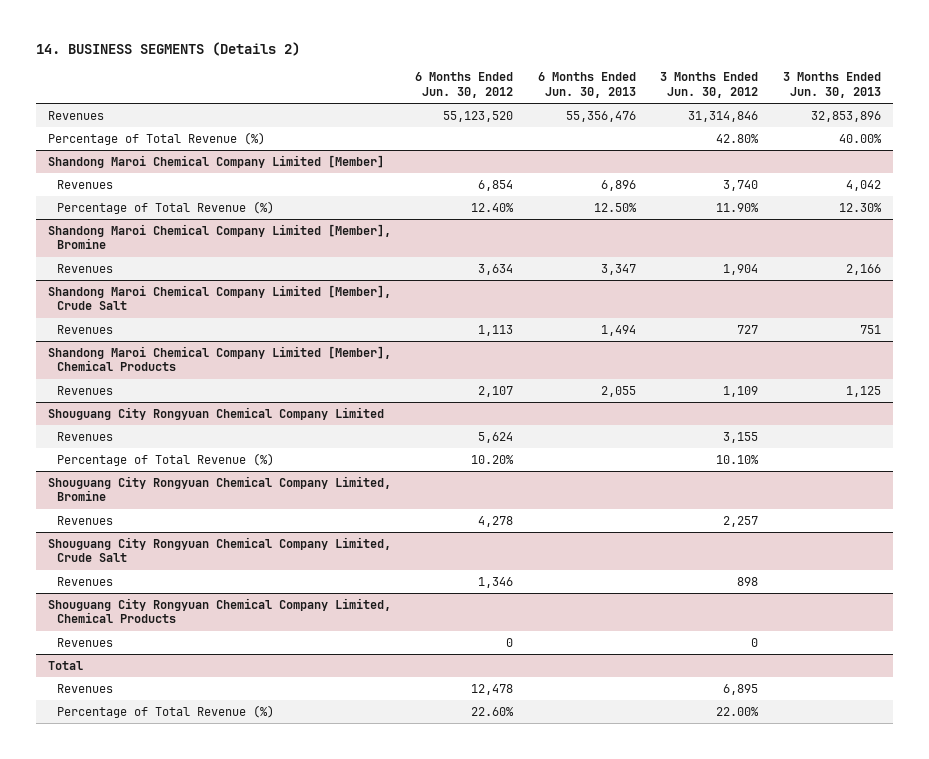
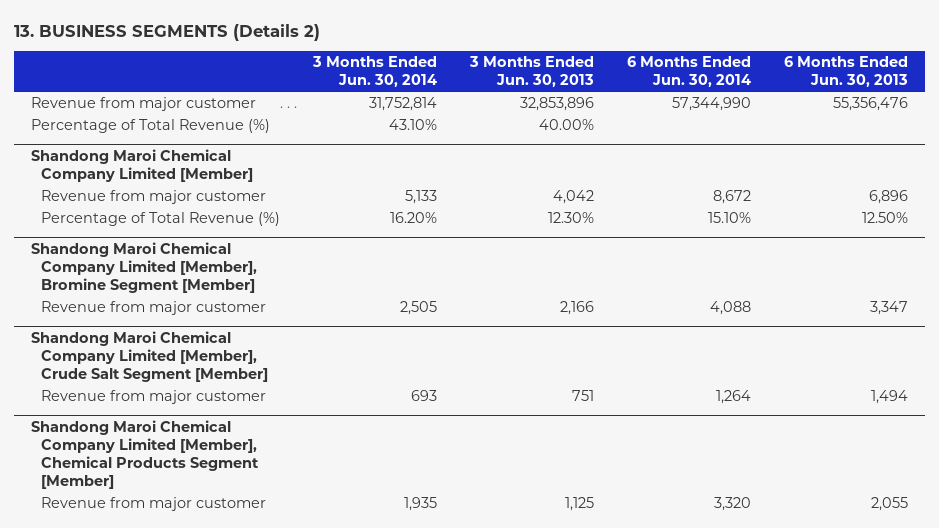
[35,41,300,56] 14. BUSINESS SEGMENTS (Details 2) -> [14,23,321,41] 13. BUSINESS SEGMENTS (Details 2)
[415,72,514,98] 6 Months Ended Jun. 30, 2012 -> none
[660,72,759,98] 3 Months Ended Jun. 30, 2012 -> none
none -> [312,56,438,88] 3 Months Ended Jun. 30, 2014
none -> [627,56,752,88] 6 Months Ended Jun. 30, 2014
[47,110,104,120] Revenues -> [30,97,256,112] Revenue from major customer
[56,179,113,189] Revenues -> [41,190,267,205] Revenue from major customer
[47,406,384,420] Shouguang City Rongyuan Chemical Company Limited -> none
[56,431,113,441] Revenues -> none
[56,452,274,466] Percentage of Total Revenue (%) -> none
[47,475,391,502] Shouguang City Rongyuan Chemical Company Limited, Bromine -> none
[56,515,113,525] Revenues -> none
[47,536,391,563] Shouguang City Rongyuan Chemical Company Limited, Crude Salt -> none
[56,576,113,586] Revenues -> none
[47,597,391,624] Shouguang City Rongyuan Chemical Company Limited, Chemical Products -> none
[56,637,113,647] Revenues -> none
[47,660,83,670] Total -> none
[56,683,113,693] Revenues -> none
[56,704,274,718] Percentage of Total Revenue (%) -> none
[47,223,391,250] Shandong Maroi Chemical Company Limited [Member], Bromine -> [30,241,258,293] Shandong Maroi Chemical Company Limited [Member], Bromine Segment [Member]
[56,263,113,273] Revenues -> [41,301,267,316] Revenue from major customer
[47,284,391,311] Shandong Maroi Chemical Company Limited [Member], Crude Salt -> [30,330,269,382] Shandong Maroi Chemical Company Limited [Member], Crude Salt Segment [Member]
[56,324,113,334] Revenues -> [41,390,267,405] Revenue from major customer
[47,345,391,372] Shandong Maroi Chemical Company Limited [Member], Chemical Products -> [30,419,260,489] Shandong Maroi Chemical Company Limited [Member], Chemical Products Segment [Member]
[56,385,113,395] Revenues -> [41,497,267,512] Revenue from major customer

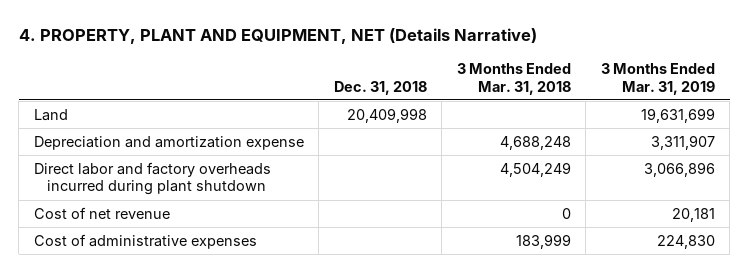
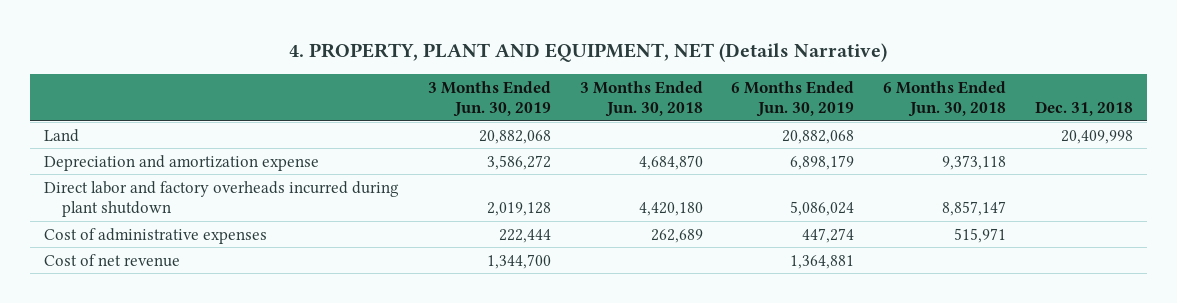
[456,62,571,95] 3 Months Ended Mar. 31, 2018 -> none
[600,62,715,95] 3 Months Ended Mar. 31, 2019 -> none
none -> [427,80,551,118] 3 Months Ended Jun. 30, 2019
none -> [579,80,703,118] 3 Months Ended Jun. 30, 2018
none -> [731,80,855,118] 6 Months Ended Jun. 30, 2019
none -> [883,80,1007,118] 6 Months Ended Jun. 30, 2018
[33,206,170,219] Cost of net revenue -> [44,253,181,267] Cost of net revenue

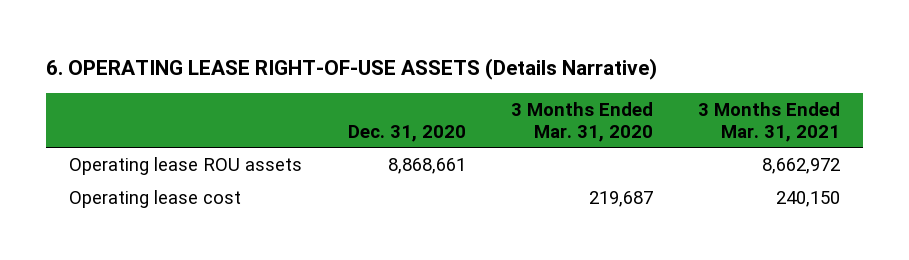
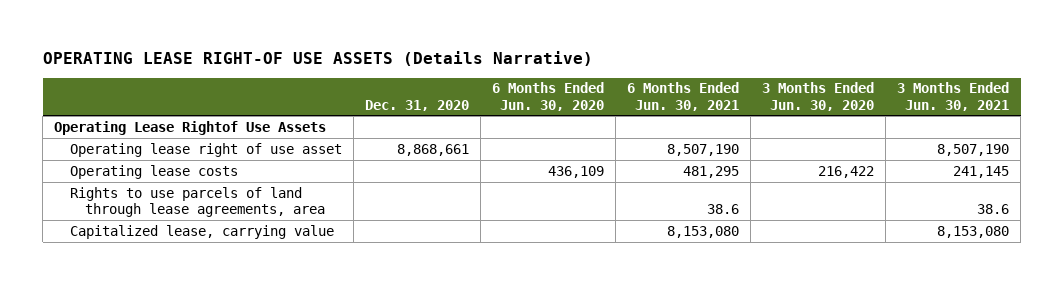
[46,57,658,80] 6. OPERATING LEASE RIGHT-OF-USE ASSETS (Details Narrative) -> [42,51,593,67] OPERATING LEASE RIGHT-OF USE ASSETS (Details Narrative)
[510,102,653,142] 3 Months Ended Mar. 31, 2020 -> none
[698,102,841,142] 3 Months Ended Mar. 31, 2021 -> none
none -> [491,82,604,111] 6 Months Ended Jun. 30, 2020
none -> [627,82,740,111] 6 Months Ended Jun. 30, 2021
none -> [762,82,875,111] 3 Months Ended Jun. 30, 2020
none -> [897,82,1010,111] 3 Months Ended Jun. 30, 2021
none -> [54,120,327,135] Operating Lease Rightof Use Assets
[69,156,303,175] Operating lease ROU assets -> [69,142,342,157] Operating lease right of use asset
[69,189,242,208] Operating lease cost -> [69,164,238,179] Operating lease costs
none -> [69,186,326,217] Rights to use parcels of land through lease agreements, area
none -> [69,224,334,239] Capitalized lease, carrying value

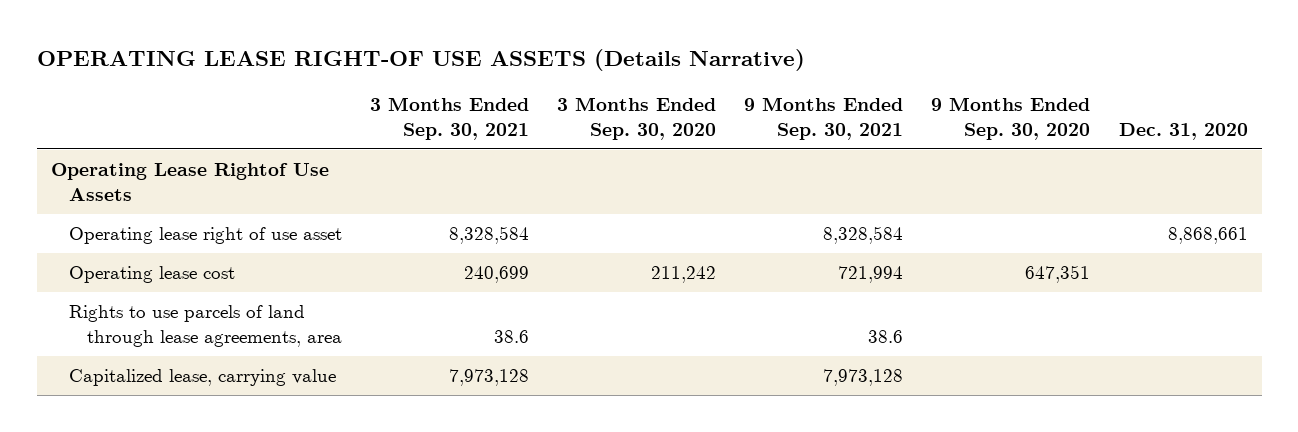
[491,82,604,111] 6 Months Ended Jun. 30, 2020 -> none
[627,82,740,111] 6 Months Ended Jun. 30, 2021 -> none
[762,82,875,111] 3 Months Ended Jun. 30, 2020 -> none
[897,82,1010,111] 3 Months Ended Jun. 30, 2021 -> none
none -> [370,97,530,140] 3 Months Ended Sep. 30, 2021
none -> [557,97,717,140] 3 Months Ended Sep. 30, 2020
none -> [744,97,904,140] 9 Months Ended Sep. 30, 2021
none -> [931,97,1091,140] 9 Months Ended Sep. 30, 2020
[69,164,238,179] Operating lease costs -> [68,266,235,284] Operating lease cost

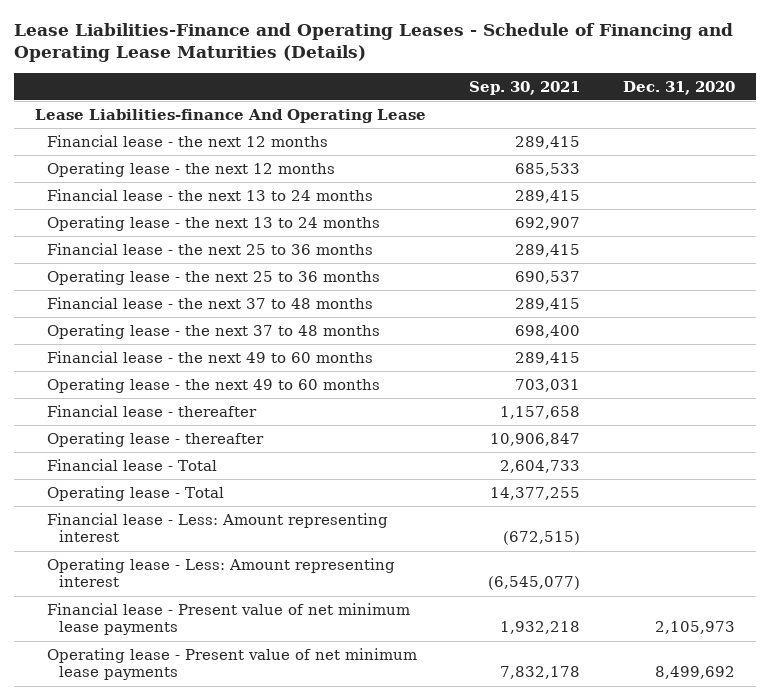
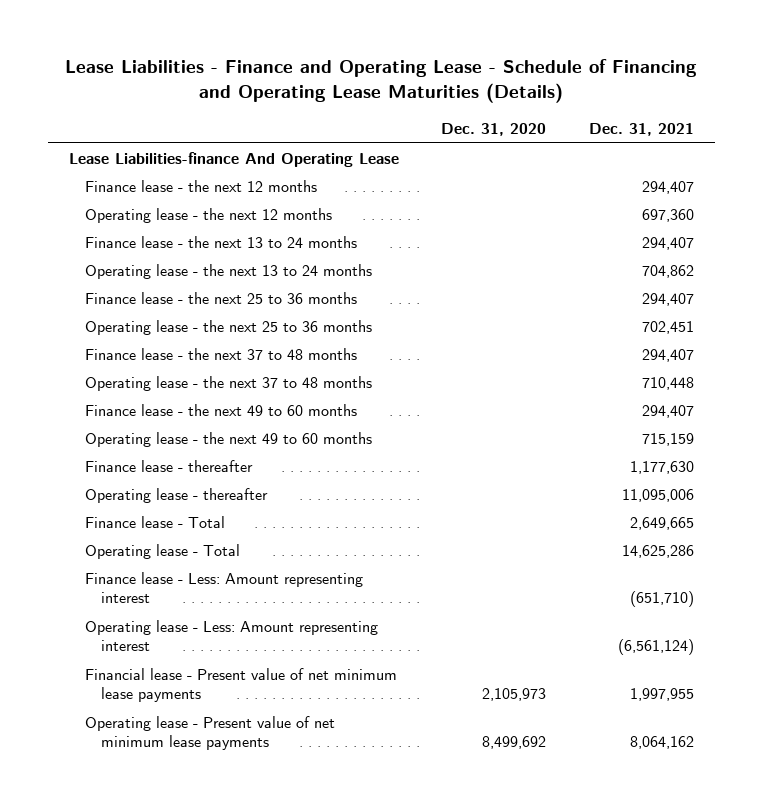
[13,23,733,63] Lease Liabilities-Finance and Operating Leases - Schedule of Financing and Operating Lease Maturities (Details) -> [65,59,698,104] Lease Liabilities - Finance and Operating Lease - Schedule of Financing and Operating Lease Maturities (Details)
[468,80,580,95] Sep. 30, 2021 -> none
none -> [588,123,694,137] Dec. 31, 2021
[47,134,329,147] Financial lease - the next 12 months -> [85,179,318,192] Finance lease - the next 12 months
[47,188,374,201] Financial lease - the next 13 to 24 months -> [85,235,358,248] Finance lease - the next 13 to 24 months
[47,242,374,255] Financial lease - the next 25 to 36 months -> [85,291,358,304] Finance lease - the next 25 to 36 months
[47,296,374,309] Financial lease - the next 37 to 48 months -> [85,347,358,360] Finance lease - the next 37 to 48 months
[47,350,374,363] Financial lease - the next 49 to 60 months -> [85,403,358,416] Finance lease - the next 49 to 60 months
[47,404,258,417] Financial lease - thereafter -> [85,459,254,472] Finance lease - thereafter
[47,458,218,471] Financial lease - Total -> [85,515,226,528] Finance lease - Total
[47,512,389,543] Financial lease - Less: Amount representing interest -> [85,571,364,604] Finance lease - Less: Amount representing interest

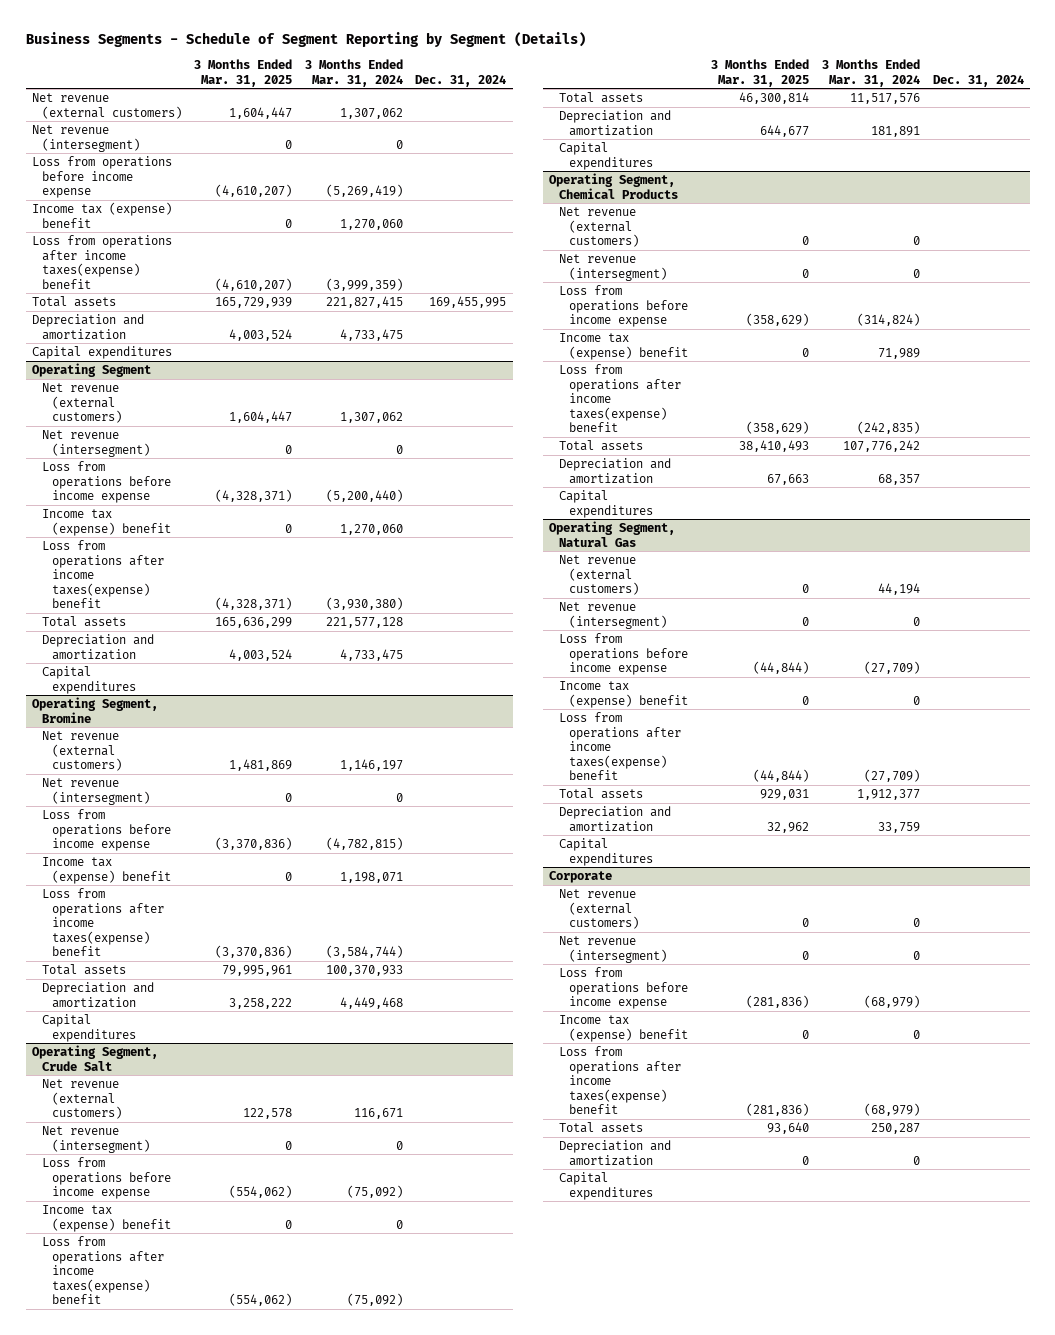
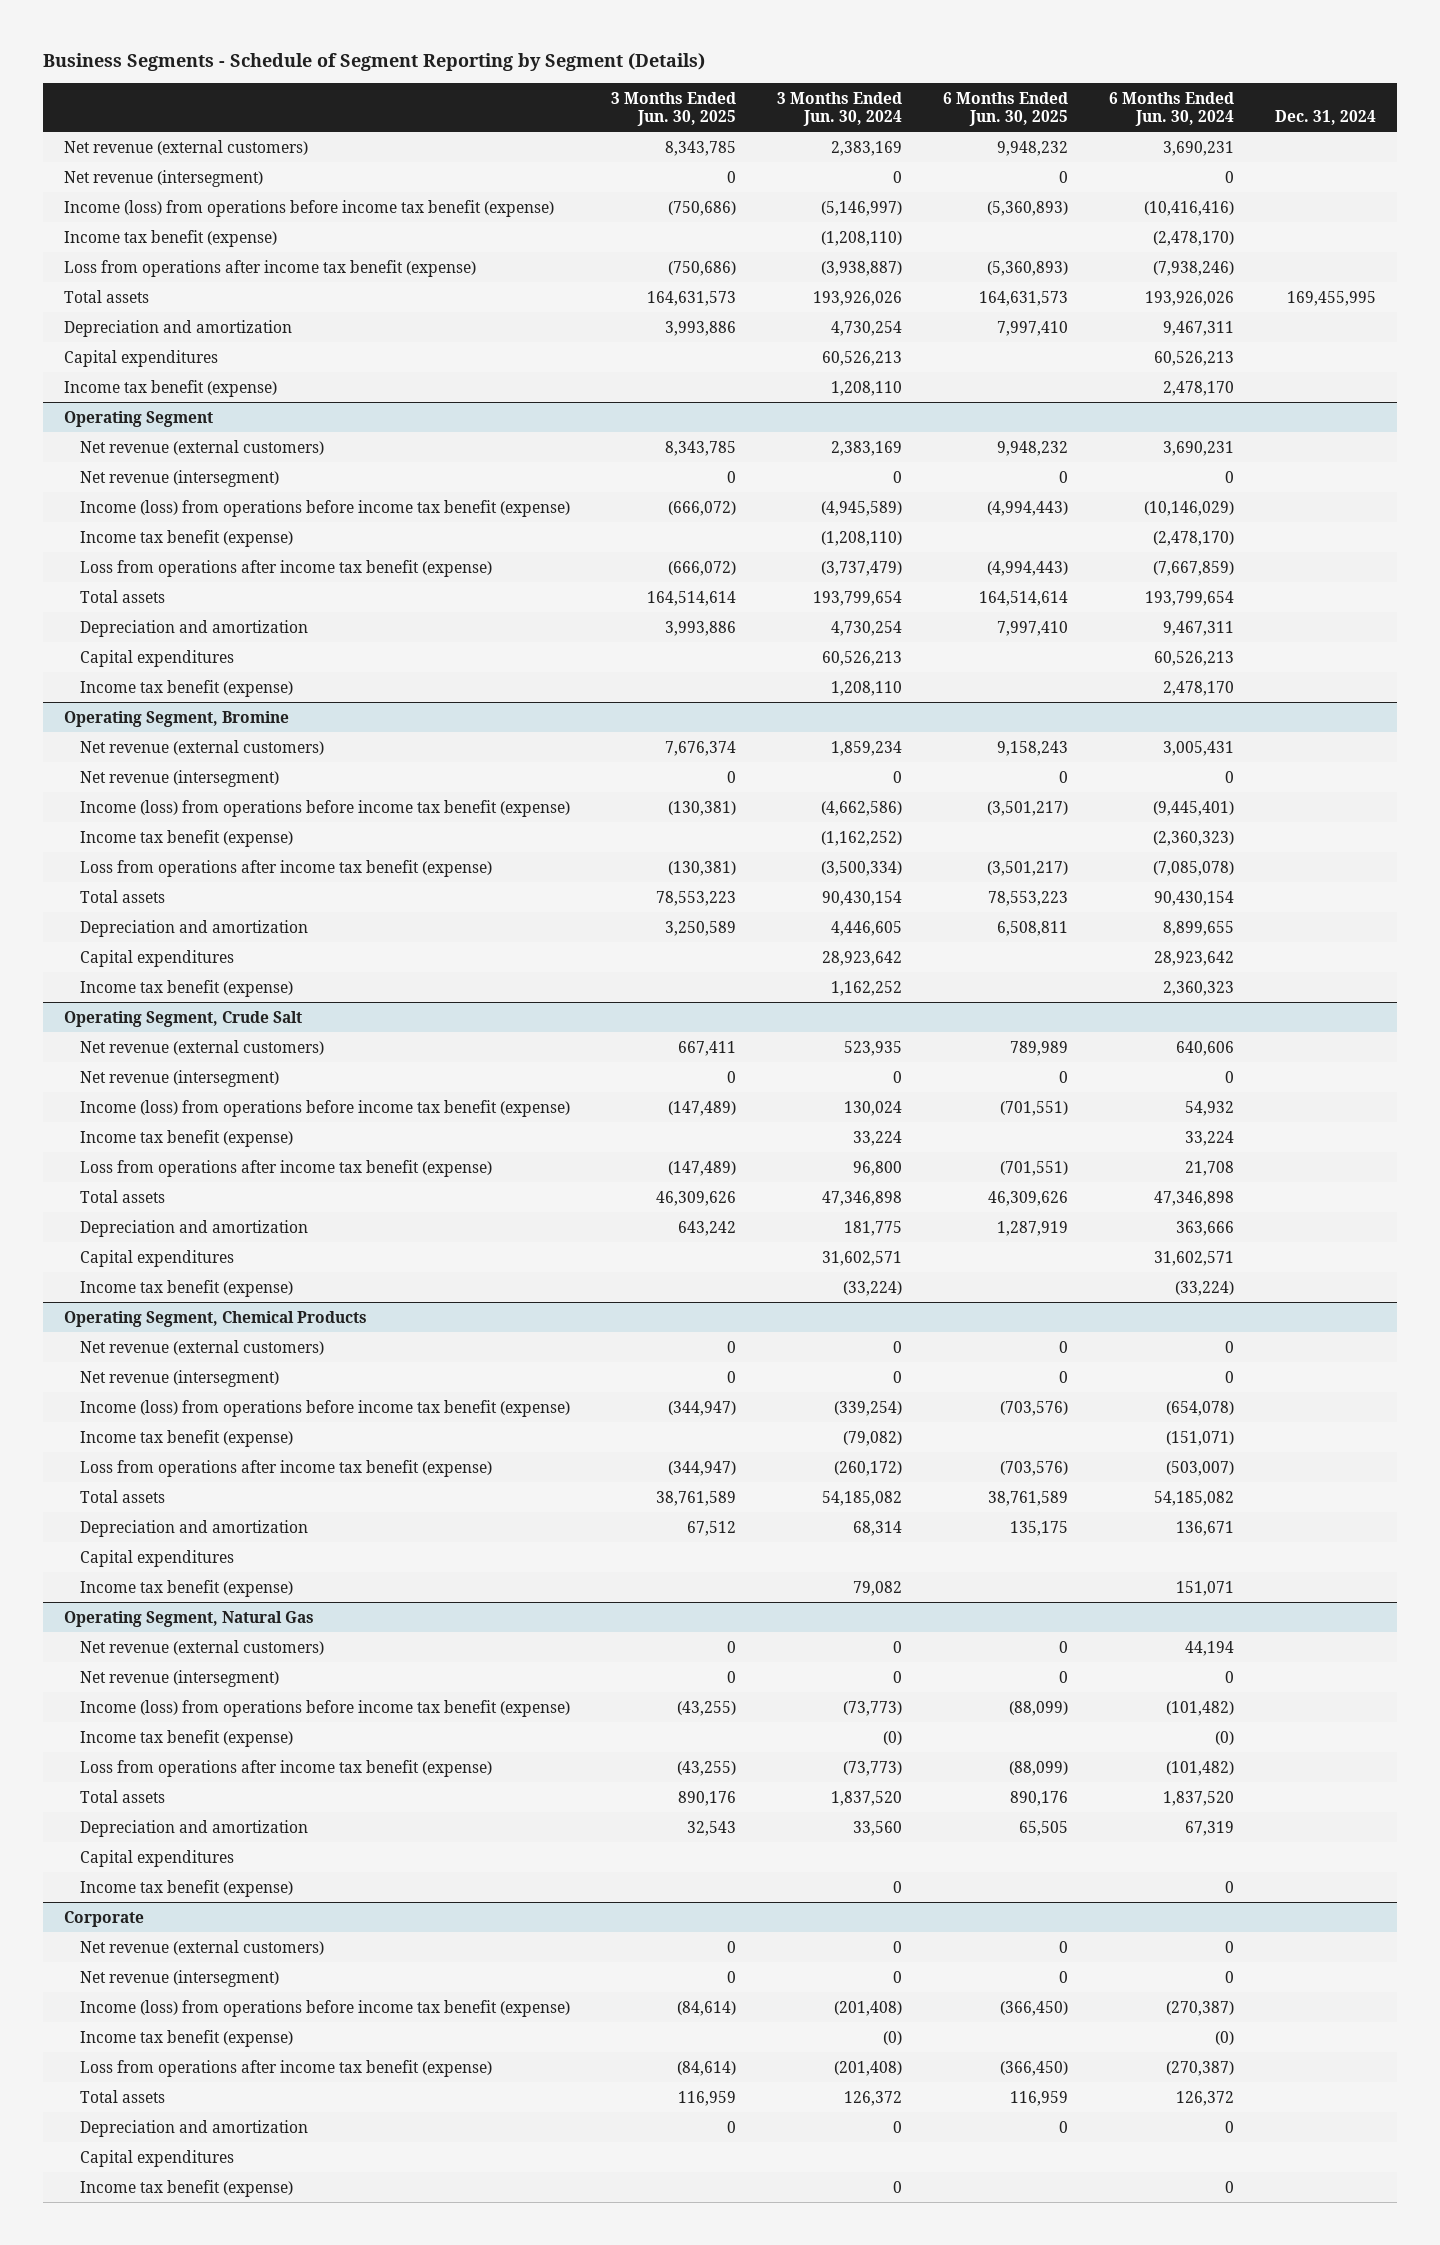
[194,58,293,87] 3 Months Ended Mar. 31, 2025 -> none
[304,58,403,87] 3 Months Ended Mar. 31, 2024 -> none
none -> [611,91,737,126] 3 Months Ended Jun. 30, 2025
none -> [777,91,903,126] 3 Months Ended Jun. 30, 2024
none -> [943,91,1069,126] 6 Months Ended Jun. 30, 2025
none -> [1109,91,1235,126] 6 Months Ended Jun. 30, 2024
[31,155,172,199] Loss from operations before income expense -> [63,199,554,217] Income (loss) from operations before income tax benefit (expense)
[31,201,172,228] Income tax (expense) benefit -> [63,229,277,247] Income tax benefit (expense)
[31,234,172,289] Loss from operations after income taxes(expense) benefit -> [63,259,476,277] Loss from operations after income tax benefit (expense)
none -> [63,379,277,397] Income tax benefit (expense)
[41,460,171,504] Loss from operations before income expense -> [80,499,571,517] Income (loss) from operations before income tax benefit (expense)
[41,508,171,536] Income tax (expense) benefit -> [80,529,294,547] Income tax benefit (expense)
[41,539,164,609] Loss from operations after income taxes(expense) benefit -> [80,559,493,577] Loss from operations after income tax benefit (expense)
none -> [80,679,294,697] Income tax benefit (expense)
[41,808,171,852] Loss from operations before income expense -> [80,799,571,817] Income (loss) from operations before income tax benefit (expense)
[41,856,171,884] Income tax (expense) benefit -> [80,829,294,847] Income tax benefit (expense)
[41,887,164,957] Loss from operations after income taxes(expense) benefit -> [80,859,493,877] Loss from operations after income tax benefit (expense)
none -> [80,979,294,997] Income tax benefit (expense)
[41,1156,171,1200] Loss from operations before income expense -> [80,1099,571,1117] Income (loss) from operations before income tax benefit (expense)
[41,1204,171,1232] Income tax (expense) benefit -> [80,1129,294,1147] Income tax benefit (expense)
[41,1235,164,1305] Loss from operations after income taxes(expense) benefit -> [80,1159,493,1177] Loss from operations after income tax benefit (expense)
none -> [80,1279,294,1297] Income tax benefit (expense)
[558,284,688,328] Loss from operations before income expense -> [80,1399,571,1417] Income (loss) from operations before income tax benefit (expense)
[558,332,688,360] Income tax (expense) benefit -> [80,1429,294,1447] Income tax benefit (expense)
[558,363,681,433] Loss from operations after income taxes(expense) benefit -> [80,1459,493,1477] Loss from operations after income tax benefit (expense)
none -> [80,1579,294,1597] Income tax benefit (expense)
[558,632,688,676] Loss from operations before income expense -> [80,1699,571,1717] Income (loss) from operations before income tax benefit (expense)
[558,680,688,708] Income tax (expense) benefit -> [80,1729,294,1747] Income tax benefit (expense)
[558,711,681,781] Loss from operations after income taxes(expense) benefit -> [80,1759,493,1777] Loss from operations after income tax benefit (expense)
none -> [80,1879,294,1897] Income tax benefit (expense)
[558,966,688,1010] Loss from operations before income expense -> [80,1999,571,2017] Income (loss) from operations before income tax benefit (expense)
[558,1014,688,1042] Income tax (expense) benefit -> [80,2029,294,2047] Income tax benefit (expense)
[558,1045,681,1115] Loss from operations after income taxes(expense) benefit -> [80,2059,493,2077] Loss from operations after income tax benefit (expense)
none -> [80,2179,294,2197] Income tax benefit (expense)

